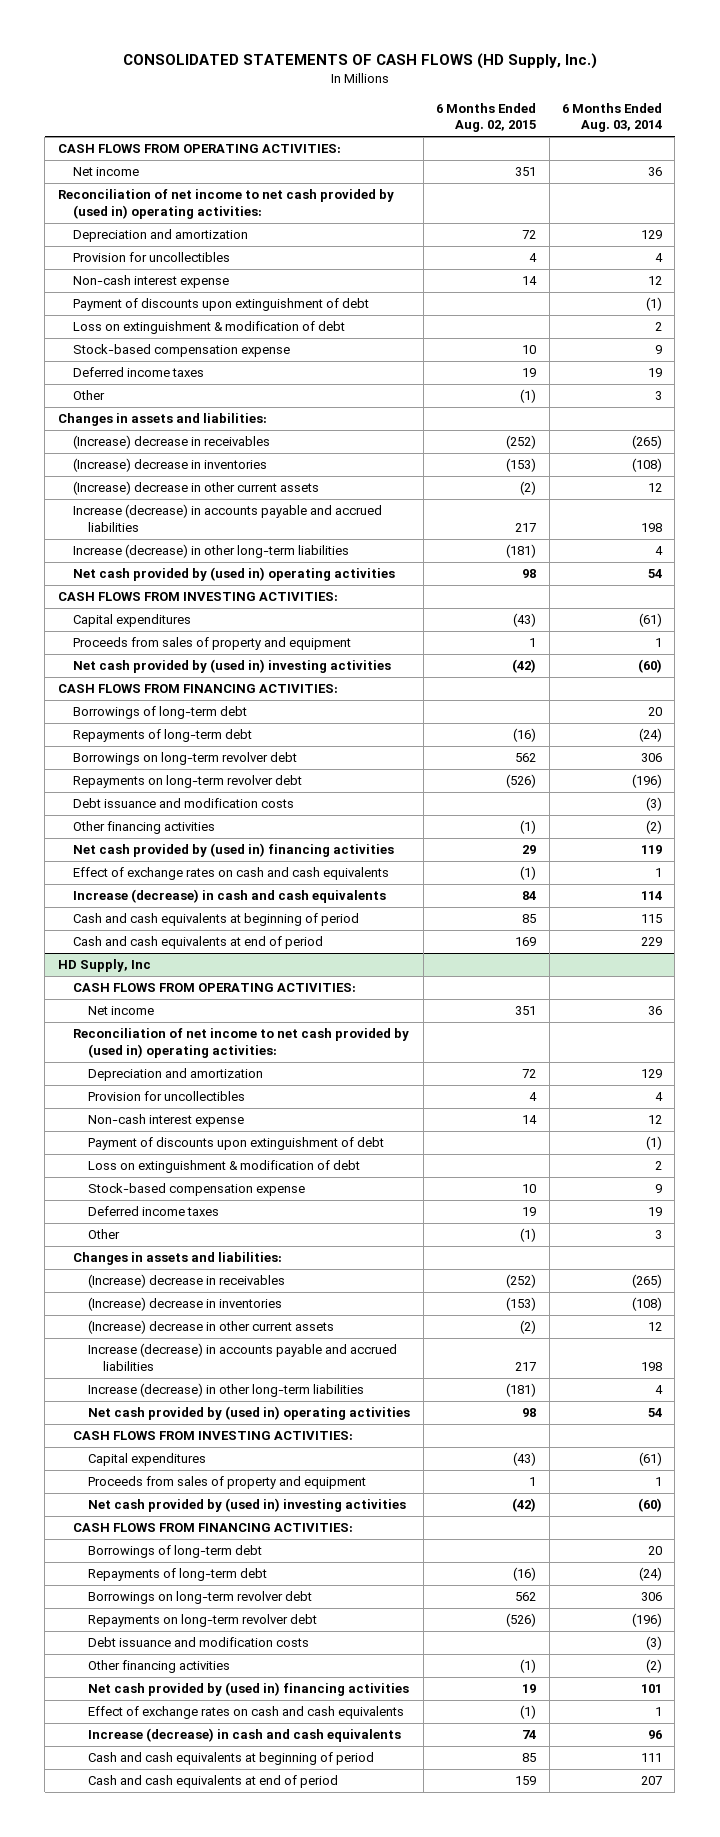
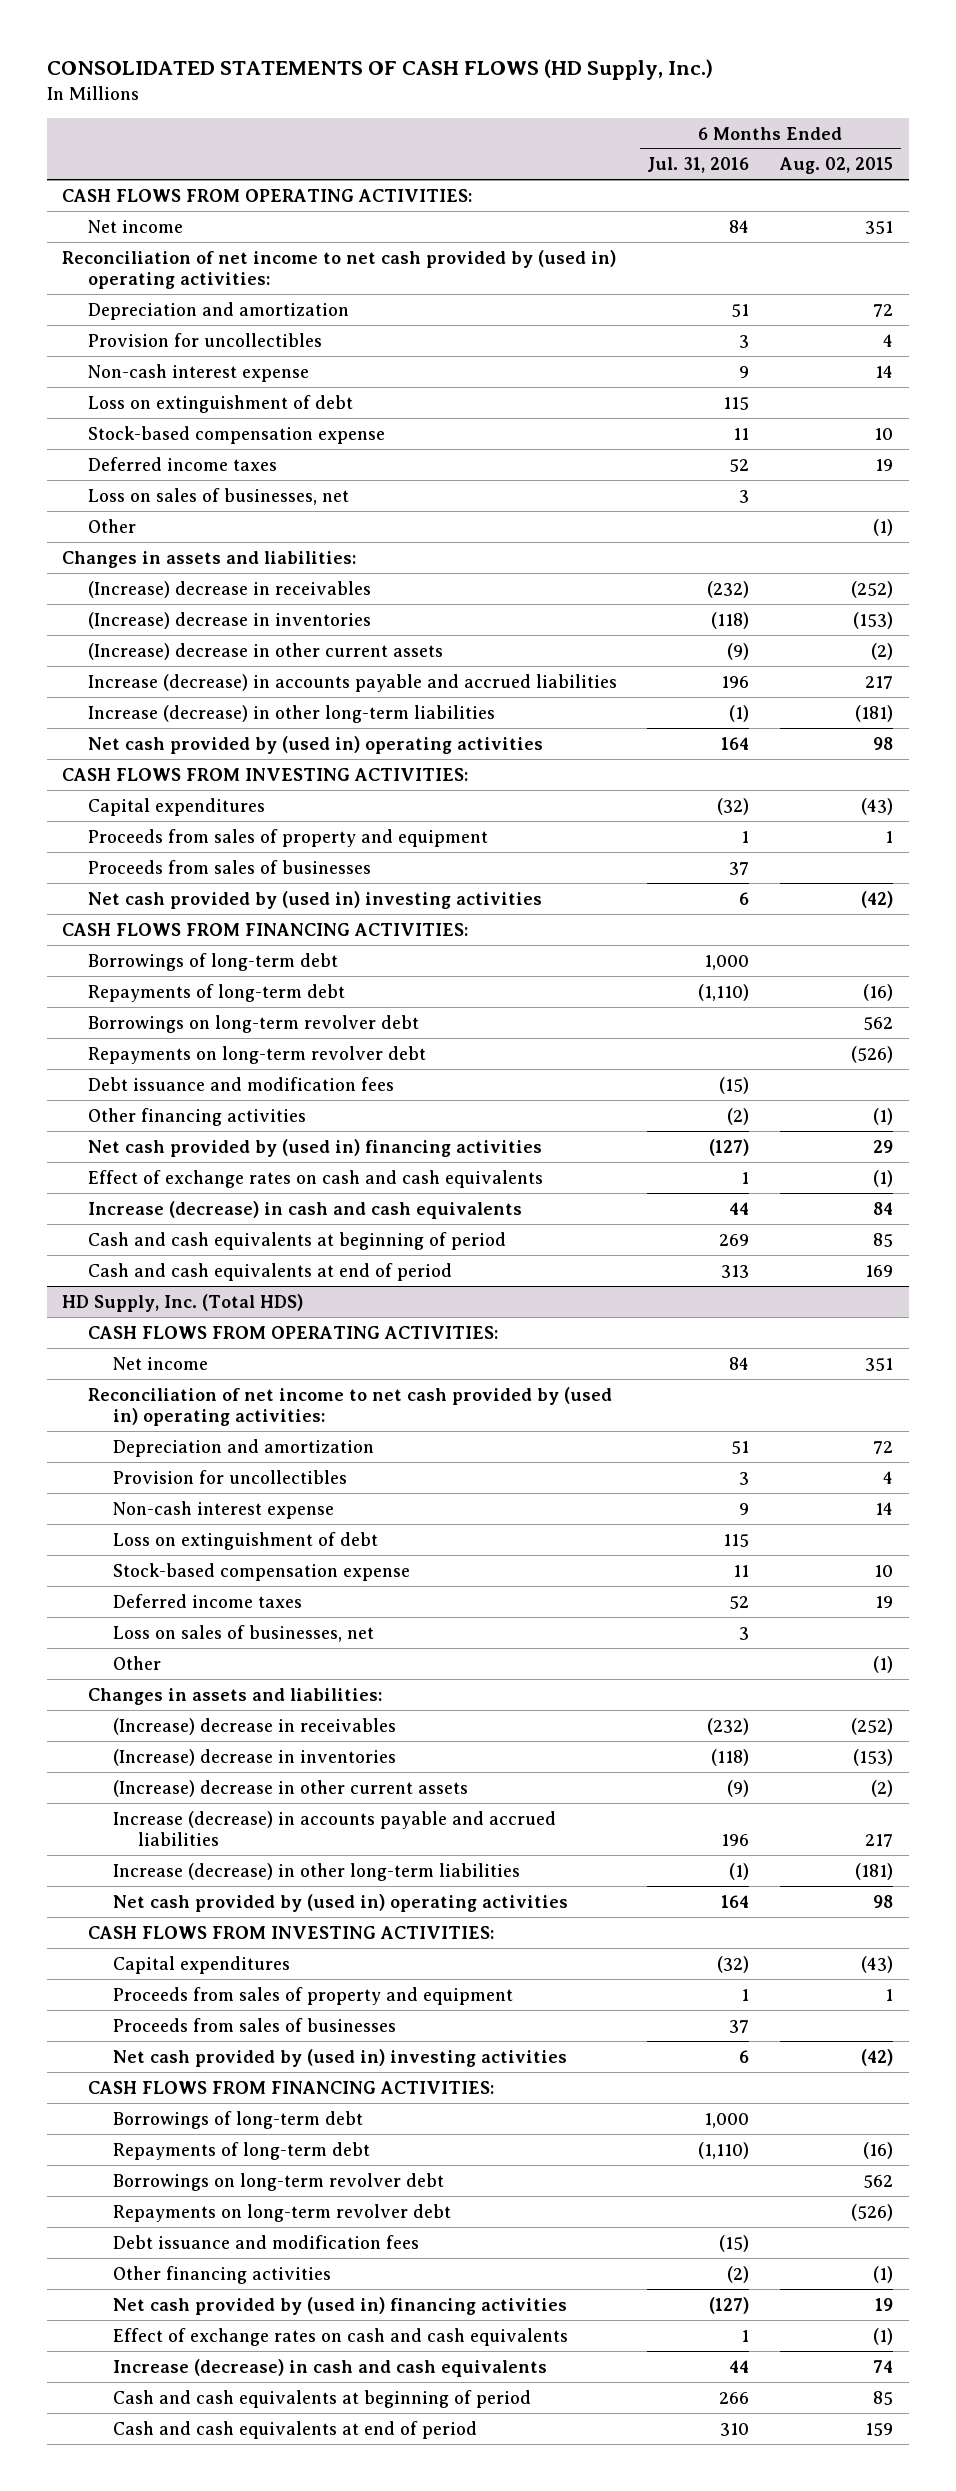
[561,102,662,133] 6 Months Ended Aug. 03, 2014 -> none
none -> [647,157,750,174] Jul. 31, 2016
[72,298,369,312] Payment of discounts upon extinguishment of debt -> none
[72,321,345,335] Loss on extinguishment & modification of debt -> [87,394,353,413] Loss on extinguishment of debt
none -> [87,487,349,505] Loss on sales of businesses, net
none -> [87,859,371,874] Proceeds from sales of businesses
[72,798,294,809] Debt issuance and modification costs -> [87,1076,394,1091] Debt issuance and modification fees
[57,959,151,973] HD Supply, Inc -> [62,1293,304,1312] HD Supply, Inc. (Total HDS)
[88,1137,385,1151] Payment of discounts upon extinguishment of debt -> none
[88,1160,361,1174] Loss on extinguishment & modification of debt -> [112,1531,378,1550] Loss on extinguishment of debt
none -> [112,1624,374,1642] Loss on sales of businesses, net
none -> [112,2017,396,2032] Proceeds from sales of businesses
[88,1637,310,1648] Debt issuance and modification costs -> [112,2234,419,2249] Debt issuance and modification fees

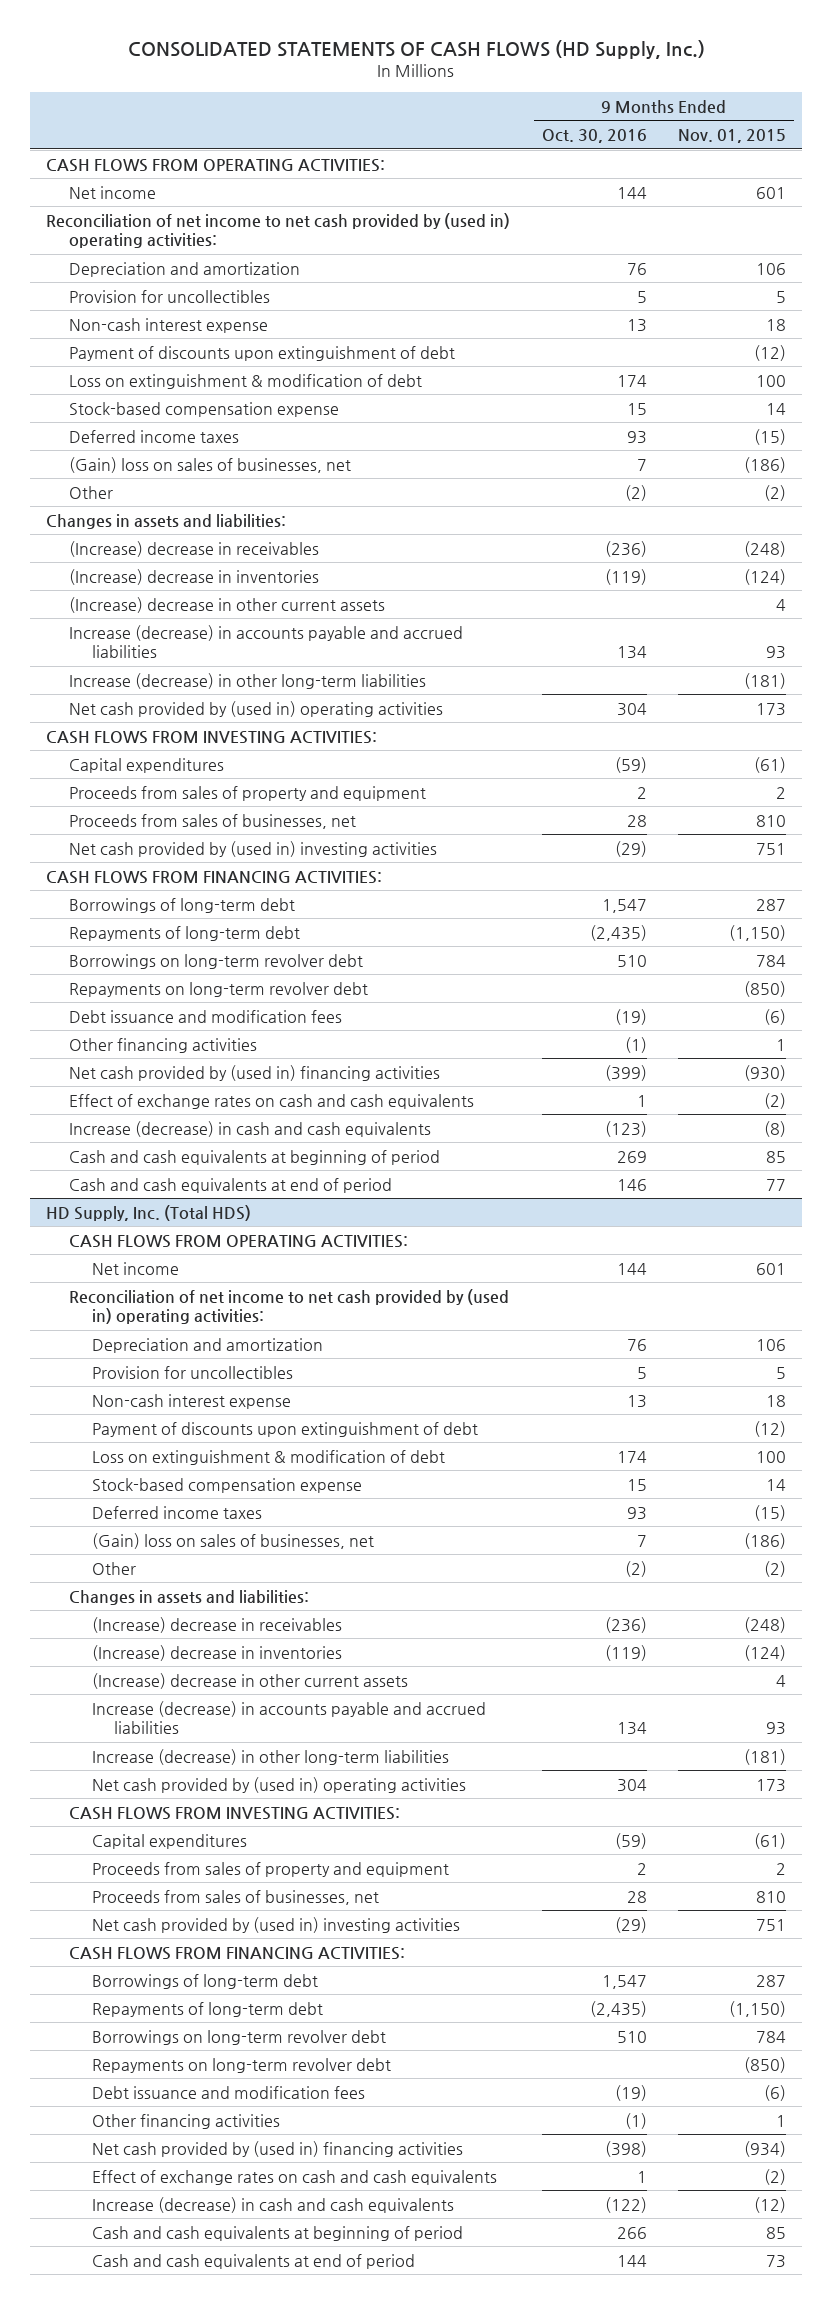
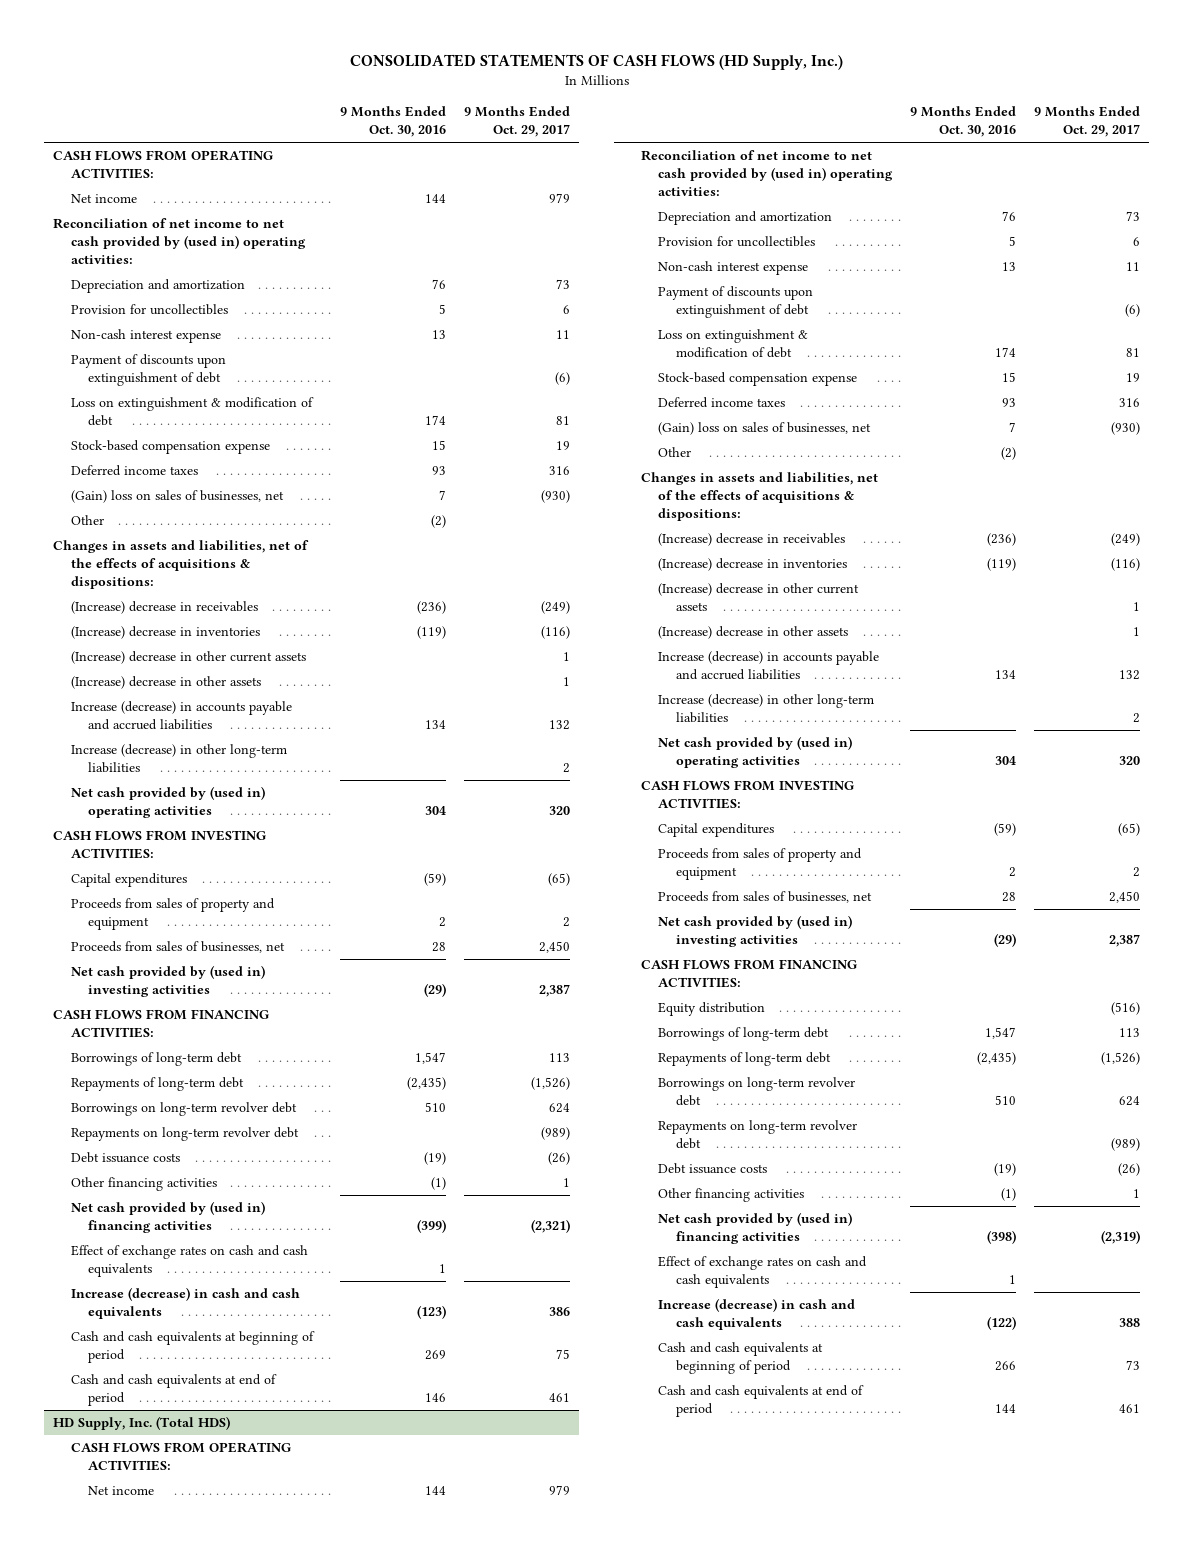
[678,129,787,144] Nov. 01, 2015 -> none
none -> [464,106,571,138] 9 Months Ended Oct. 29, 2017
[45,513,286,529] Changes in assets and liabilities: -> [53,539,310,590] Changes in assets and liabilities, net of the effects of acquisitions & dispositions:
none -> [70,675,261,689] (Increase) decrease in other assets
[68,1009,342,1023] Debt issuance and modification fees -> [70,1151,180,1163] Debt issuance costs
[68,1589,309,1605] Changes in assets and liabilities: -> [640,471,878,522] Changes in assets and liabilities, net of the effects of acquisitions & dispositions:
none -> [658,625,849,639] (Increase) decrease in other assets
none -> [658,1001,766,1016] Equity distribution
[91,2085,365,2099] Debt issuance and modification fees -> [658,1162,768,1174] Debt issuance costs

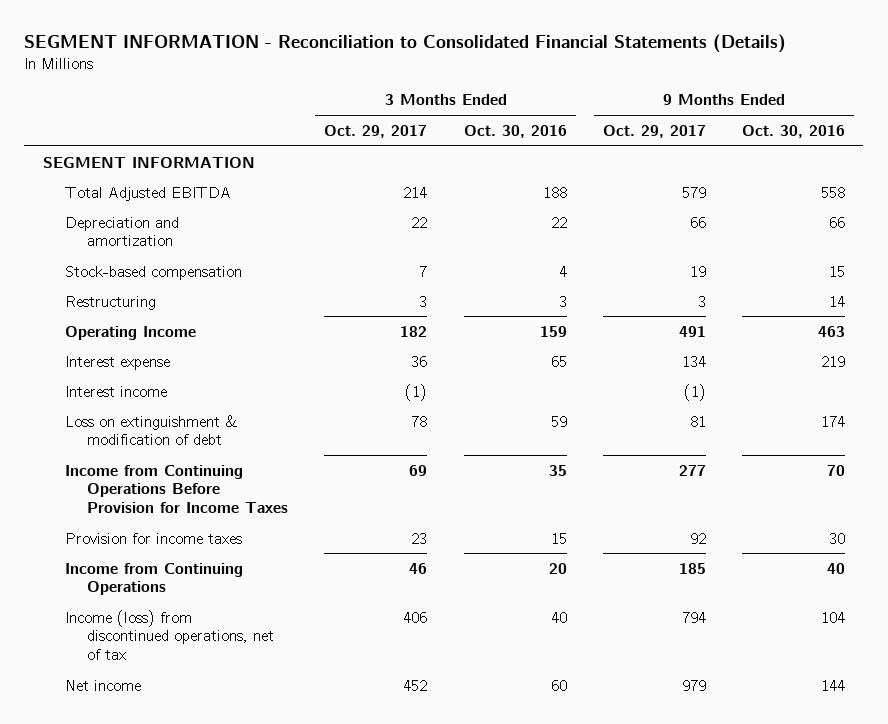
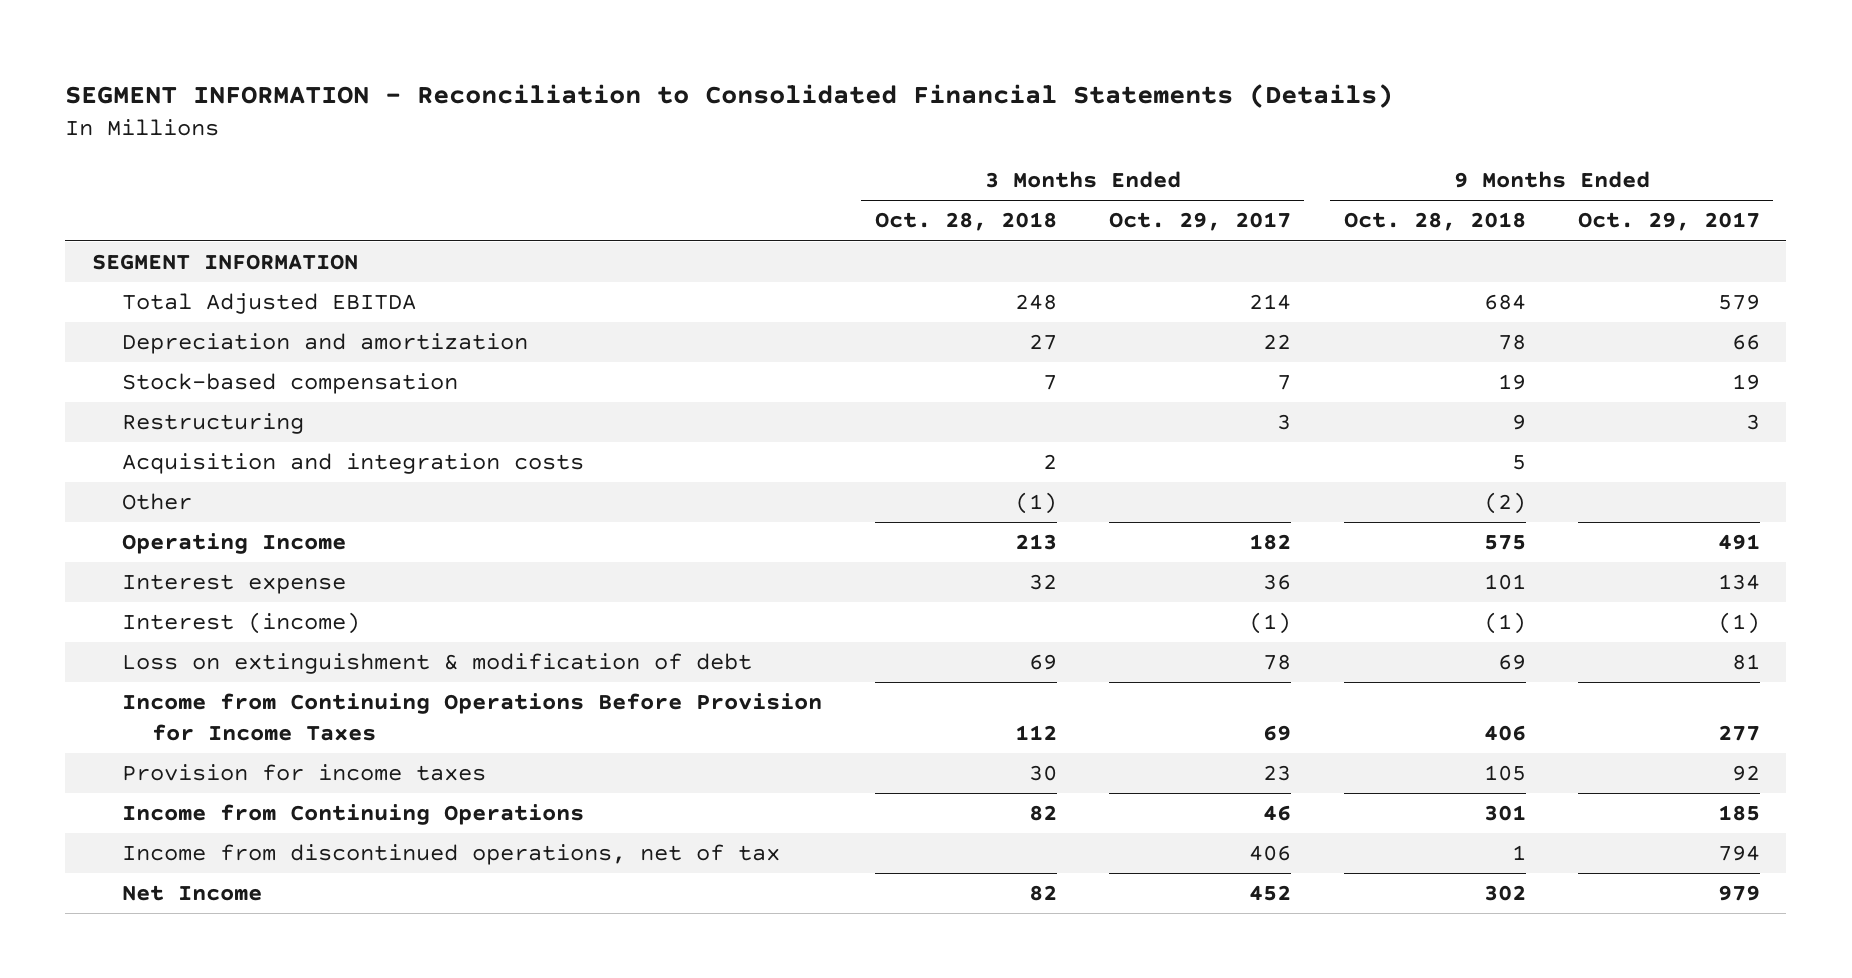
[463,124,567,138] Oct. 30, 2016 -> none
[742,124,846,138] Oct. 30, 2016 -> none
none -> [874,212,1057,232] Oct. 28, 2018
none -> [1343,212,1526,232] Oct. 28, 2018
none -> [122,453,585,475] Acquisition and integration costs
none -> [122,493,193,511] Other
[64,385,167,397] Interest income -> [122,612,361,635] Interest (income)
[64,609,275,660] Income (loss) from discontinued operations, net of tax -> [122,844,781,866] Income from discontinued operations, net of tax
[64,679,141,691] Net income -> [122,885,263,902] Net Income

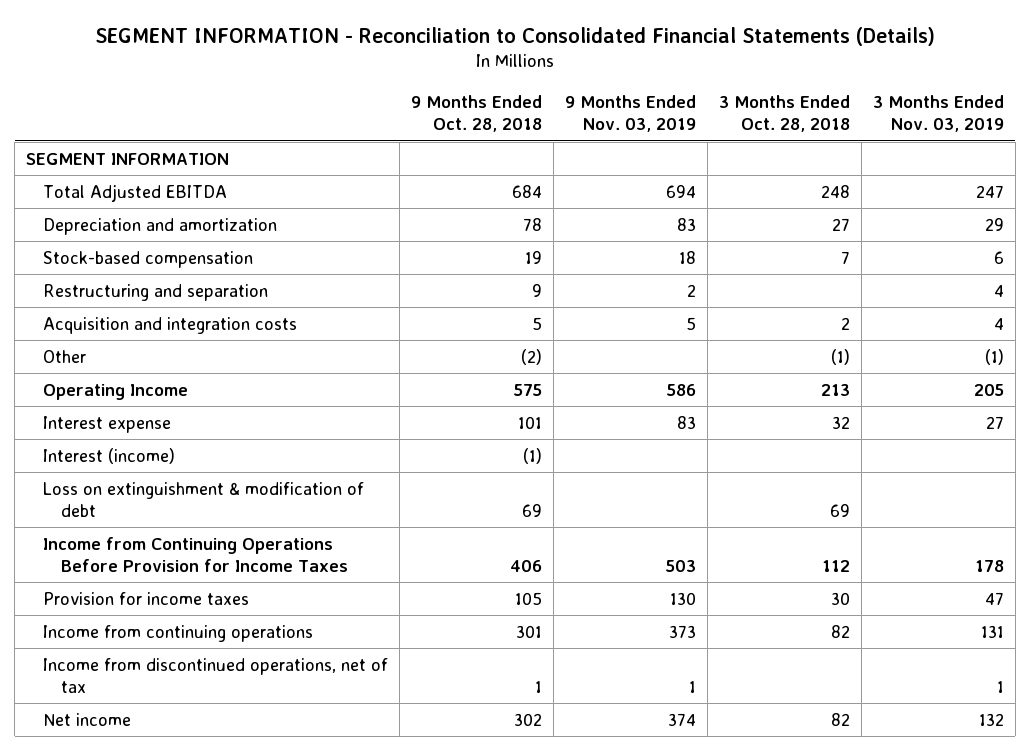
[1109,212,1292,232] Oct. 29, 2017 -> none
[1577,212,1760,232] Oct. 29, 2017 -> none
none -> [565,94,697,133] 9 Months Ended Nov. 03, 2019
none -> [872,94,1004,133] 3 Months Ended Nov. 03, 2019
[122,413,305,435] Restructuring -> [43,283,269,301] Restructuring and separation
[122,804,585,826] Income from Continuing Operations -> [43,624,314,642] Income from continuing operations
[122,885,263,902] Net Income -> [43,712,132,726] Net income

